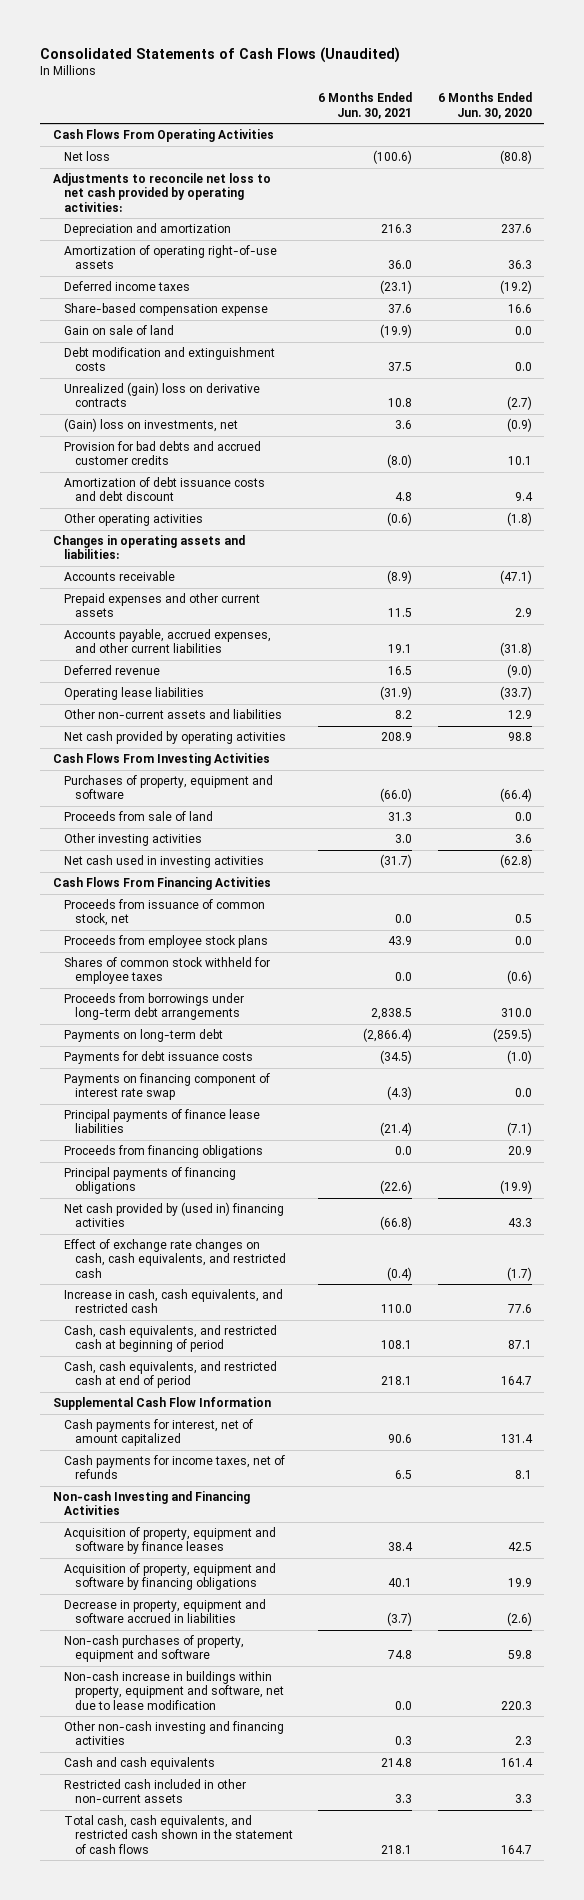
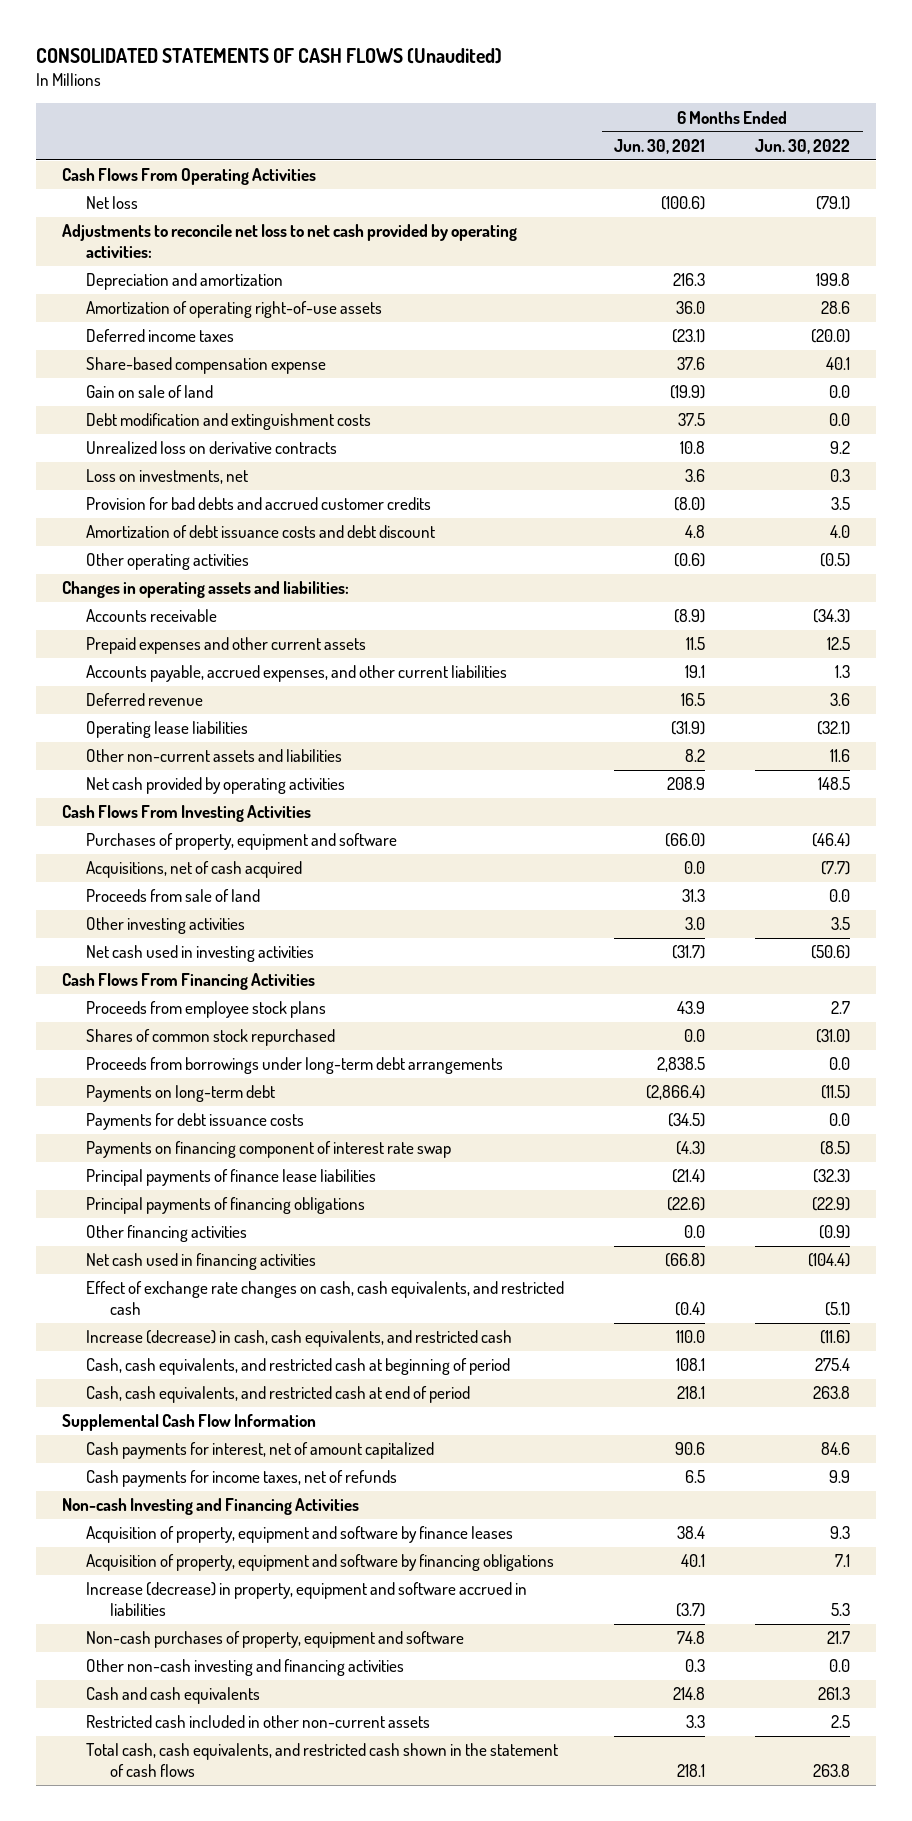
[40,46,401,63] Consolidated Statements of Cash Flows (Unaudited) -> [36,48,503,65] CONSOLIDATED STATEMENTS OF CASH FLOWS (Unaudited)
[437,92,532,119] 6 Months Ended Jun. 30, 2020 -> none
none -> [755,138,851,154] Jun. 30, 2022
[64,382,261,408] Unrealized (gain) loss on derivative contracts -> [85,441,337,455] Unrealized loss on derivative contracts
[64,418,239,433] (Gain) loss on investments, net -> [85,469,248,485] Loss on investments, net
none -> [85,861,302,879] Acquisitions, net of cash acquired
[64,899,266,927] Proceeds from issuance of common stock, net -> none
[64,957,271,985] Shares of common stock withheld for employee taxes -> none
none -> [85,1029,335,1047] Shares of common stock repurchased
[64,1145,264,1159] Proceeds from financing obligations -> none
none -> [85,1225,247,1243] Other financing activities
[64,1202,285,1228] Net cash provided by (used in) financing activities -> [85,1253,316,1271] Net cash used in financing activities
[64,1289,284,1314] Increase in cash, cash equivalents, and restricted cash -> [85,1330,512,1348] Increase (decrease) in cash, cash equivalents, and restricted cash
[64,1599,267,1624] Decrease in property, equipment and software accrued in liabilities -> [85,1582,527,1616] Increase (decrease) in property, equipment and software accrued in liabilities
[64,1671,285,1710] Non-cash increase in buildings within property, equipment and software, net due to lease modification -> none

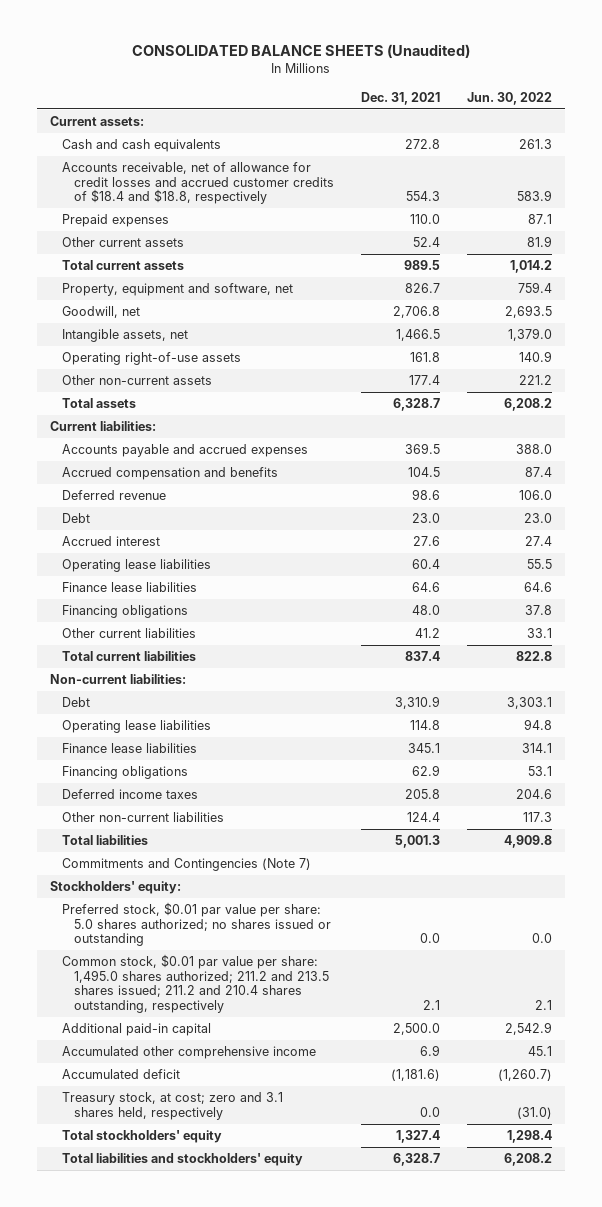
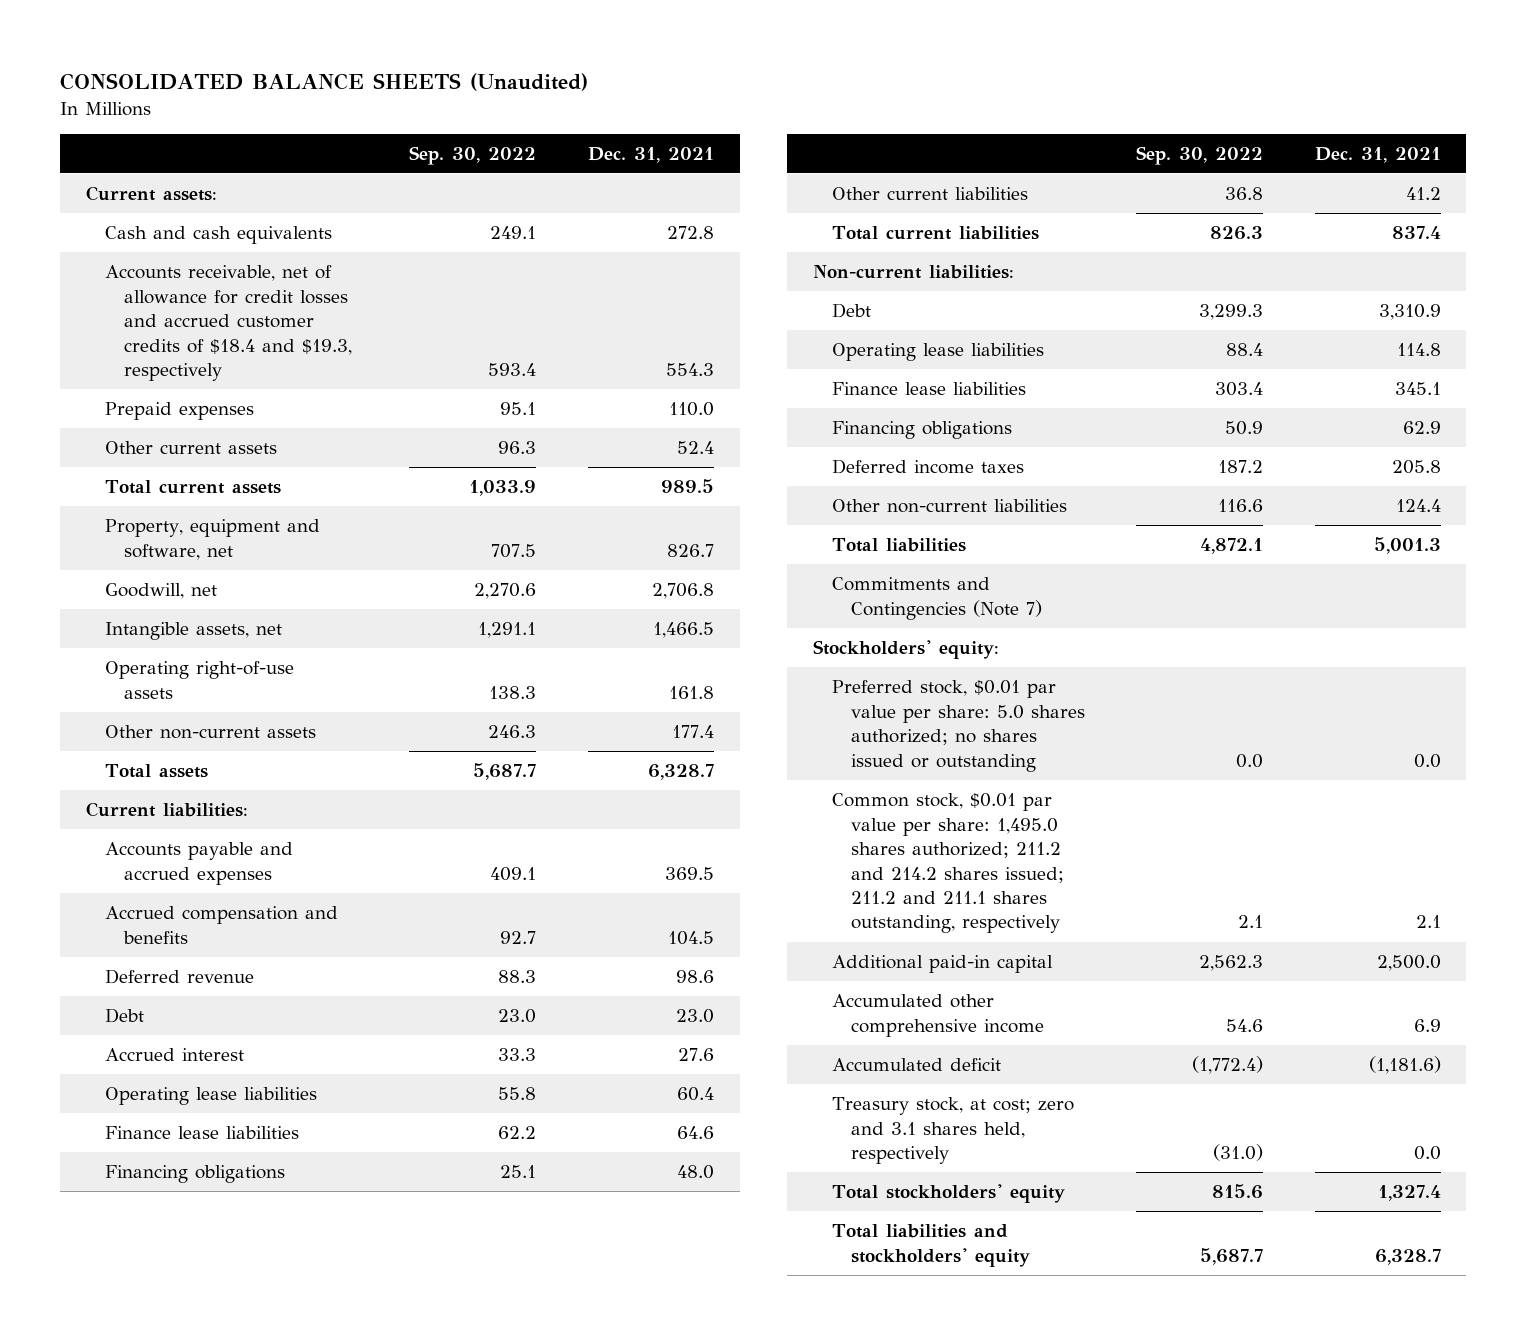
[466,91,552,105] Jun. 30, 2022 -> none
none -> [409,145,537,165] Sep. 30, 2022
[62,162,334,205] Accounts receivable, net of allowance for credit losses and accrued customer credits of $18.4 and $18.8, respectively -> [104,265,352,381] Accounts receivable, net of allowance for credit losses and accrued customer credits of $18.4 and $19.3, respectively
[62,954,329,1013] Common stock, $0.01 par value per share: 1,495.0 shares authorized; 211.2 and 213.5 shares issued; 211.2 and 210.4 shares outstanding, respectively -> [831,793,1064,934] Common stock, $0.01 par value per share: 1,495.0 shares authorized; 211.2 and 214.2 shares issued; 211.2 and 211.1 shares outstanding, respectively

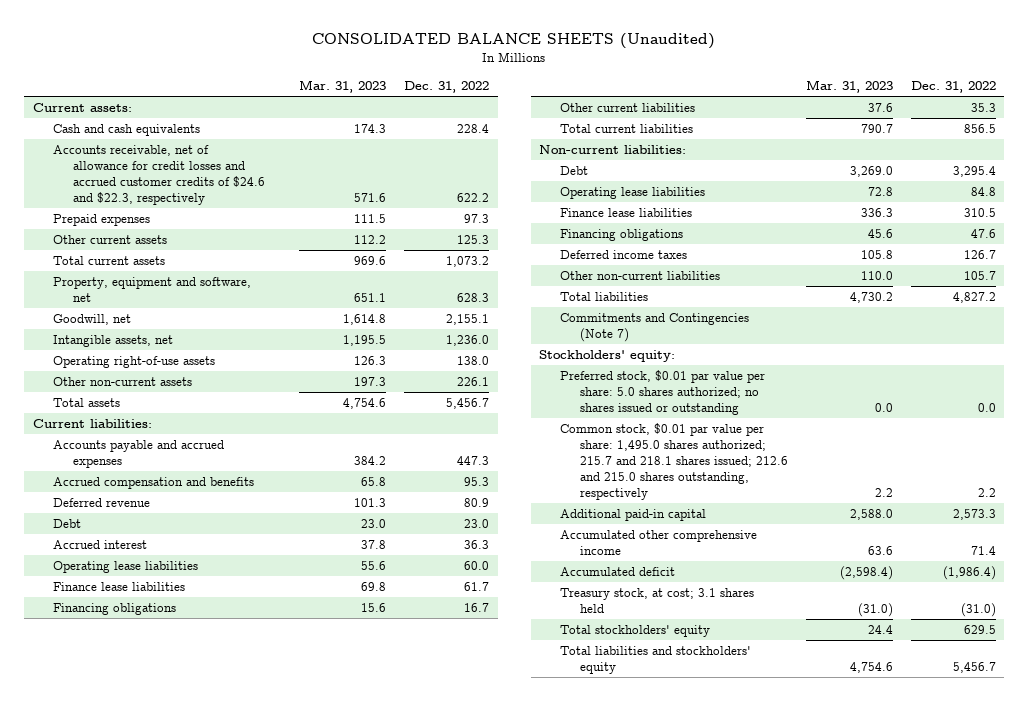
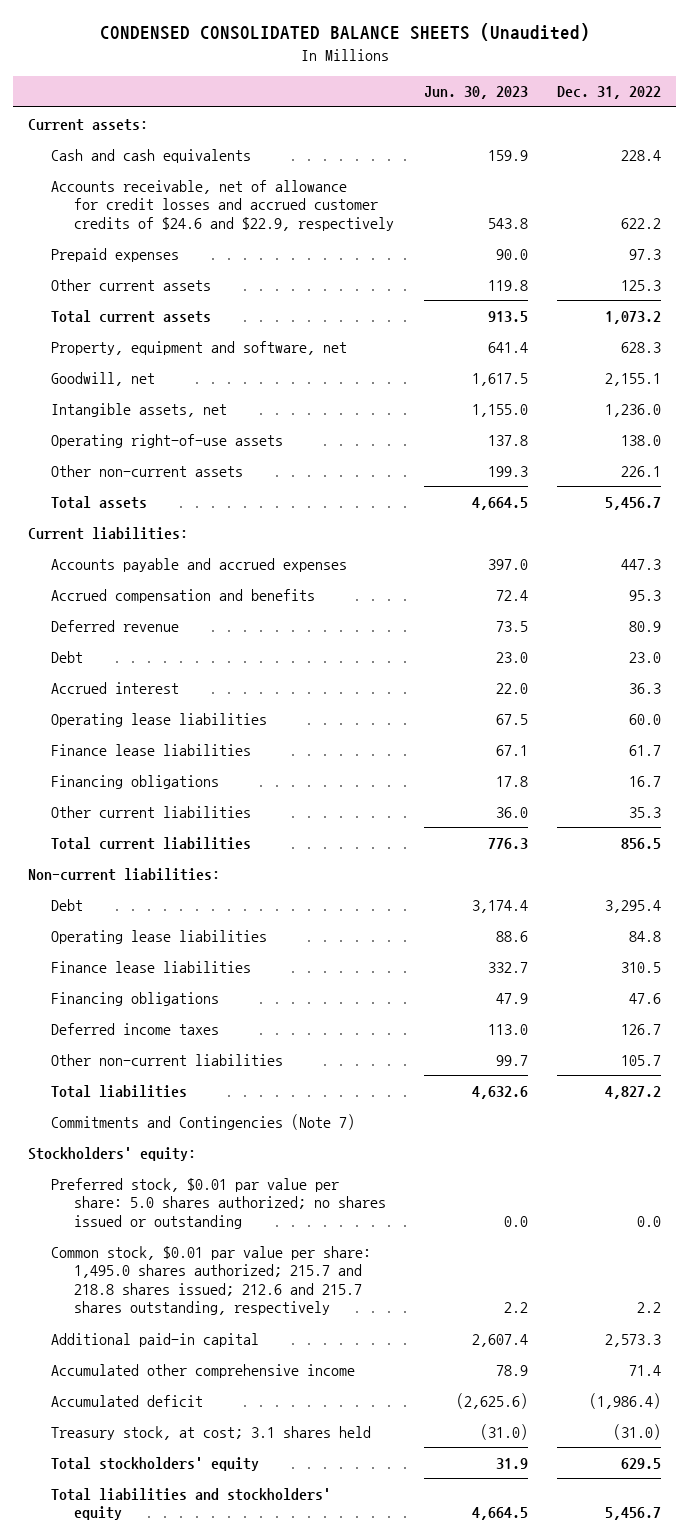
[312,33,716,50] CONSOLIDATED BALANCE SHEETS (Unaudited) -> [99,23,590,42] CONDENSED CONSOLIDATED BALANCE SHEETS (Unaudited)
[298,80,386,94] Mar. 31, 2023 -> none
none -> [423,86,528,100] Jun. 30, 2023
[52,145,266,205] Accounts receivable, net of allowance for credit losses and accrued customer credits of $24.6 and $22.3, respectively -> [51,179,395,231] Accounts receivable, net of allowance for credit losses and accrued customer credits of $24.6 and $22.9, respectively
[559,423,788,500] Common stock, $0.01 par value per share: 1,495.0 shares authorized; 215.7 and 218.1 shares issued; 212.6 and 215.0 shares outstanding, respectively -> [51,1245,372,1316] Common stock, $0.01 par value per share: 1,495.0 shares authorized; 215.7 and 218.8 shares issued; 212.6 and 215.7 shares outstanding, respectively

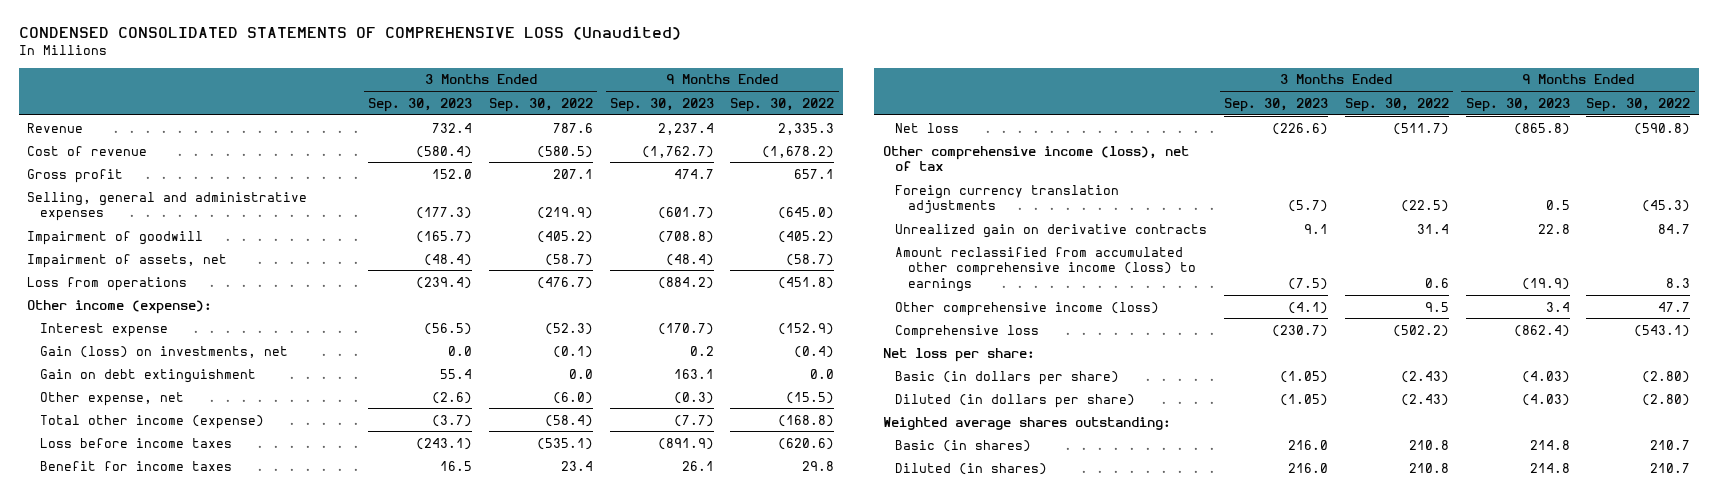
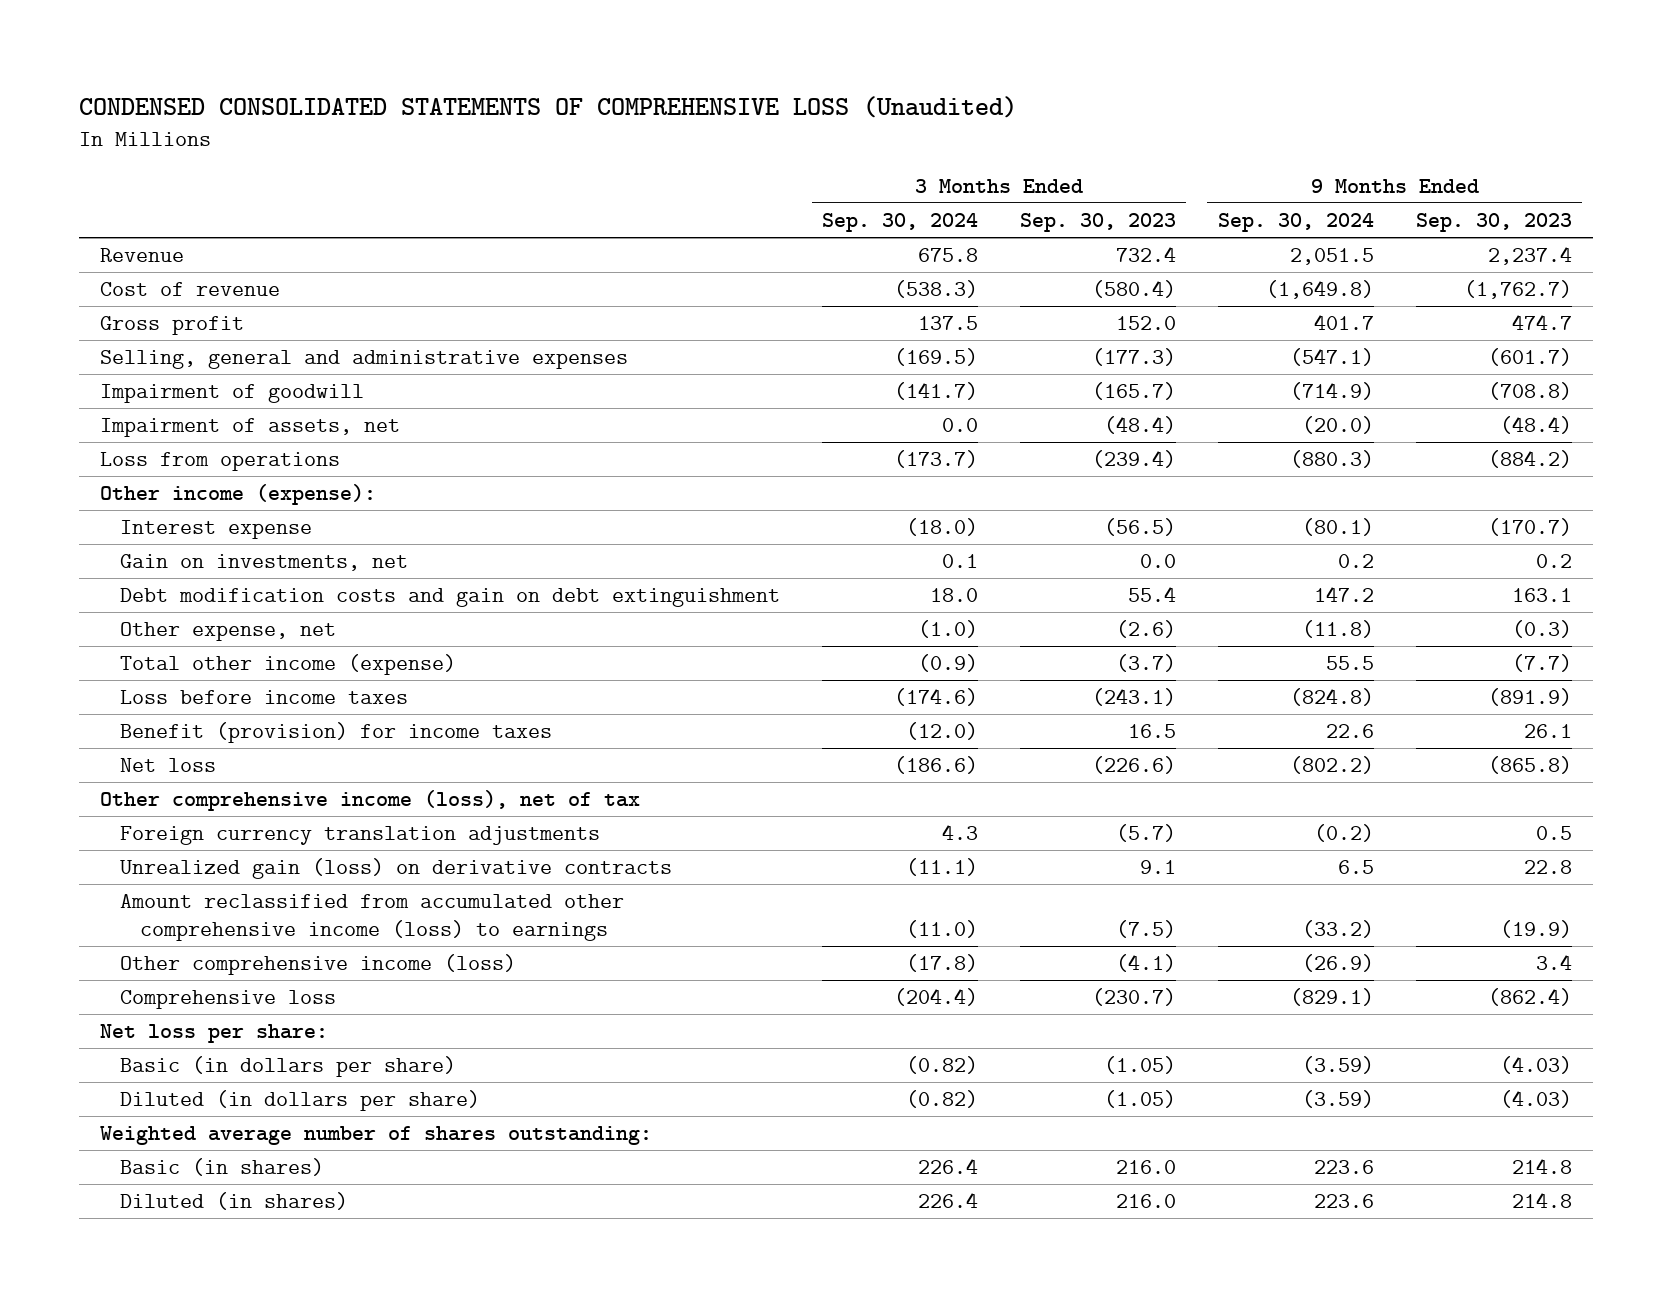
[489,97,594,112] Sep. 30, 2022 -> none
[730,97,835,112] Sep. 30, 2022 -> none
none -> [822,213,979,233] Sep. 30, 2024
none -> [1217,213,1374,233] Sep. 30, 2024
[39,345,288,358] Gain (loss) on investments, net -> [120,554,409,572] Gain on investments, net
[39,368,256,383] Gain on debt extinguishment -> [120,588,781,608] Debt modification costs and gain on debt extinguishment
[39,460,232,471] Benefit for income taxes -> [120,722,553,744] Benefit (provision) for income taxes
[895,223,1208,238] Unrealized gain on derivative contracts -> [120,858,673,880] Unrealized gain (loss) on derivative contracts
[882,416,1171,430] Weighted average shares outstanding: -> [100,1126,653,1146] Weighted average number of shares outstanding:

